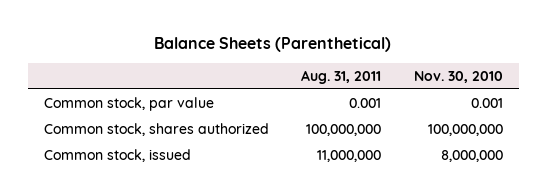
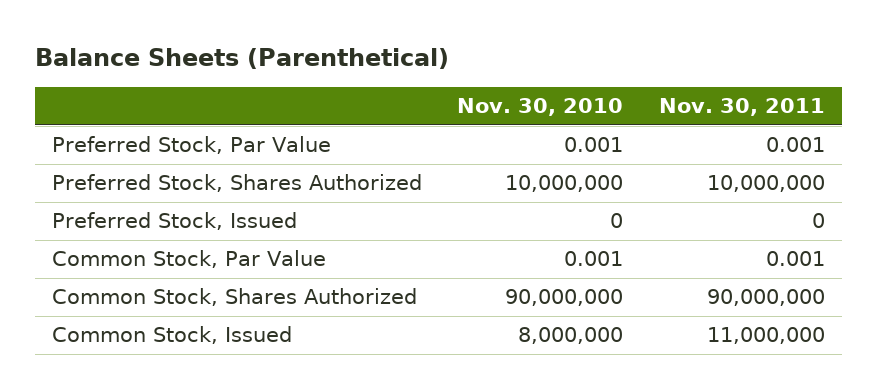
[301,69,382,84] Aug. 31, 2011 -> none
none -> [658,98,825,117] Nov. 30, 2011
none -> [52,136,332,155] Preferred Stock, Par Value
none -> [52,174,423,193] Preferred Stock, Shares Authorized
none -> [52,212,298,231] Preferred Stock, Issued
[43,96,214,111] Common stock, par value -> [52,250,327,269] Common Stock, Par Value
[43,122,269,136] Common stock, shares authorized -> [52,288,418,307] Common Stock, Shares Authorized
[427,123,503,136] 100,000,000 -> [505,289,624,307] 90,000,000
[43,148,191,162] Common stock, issued -> [52,326,293,345] Common Stock, Issued

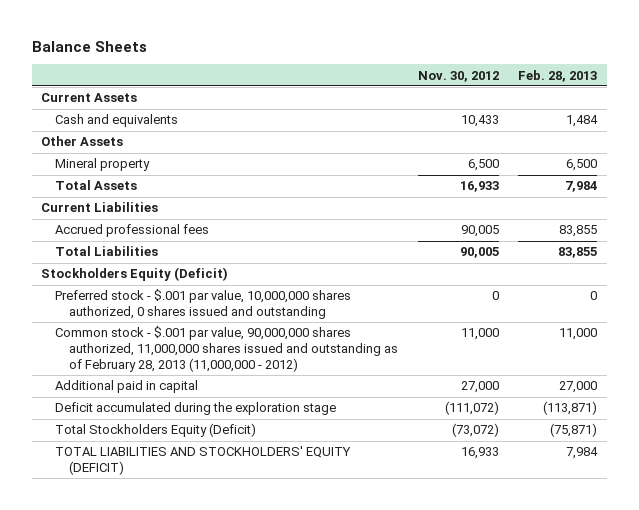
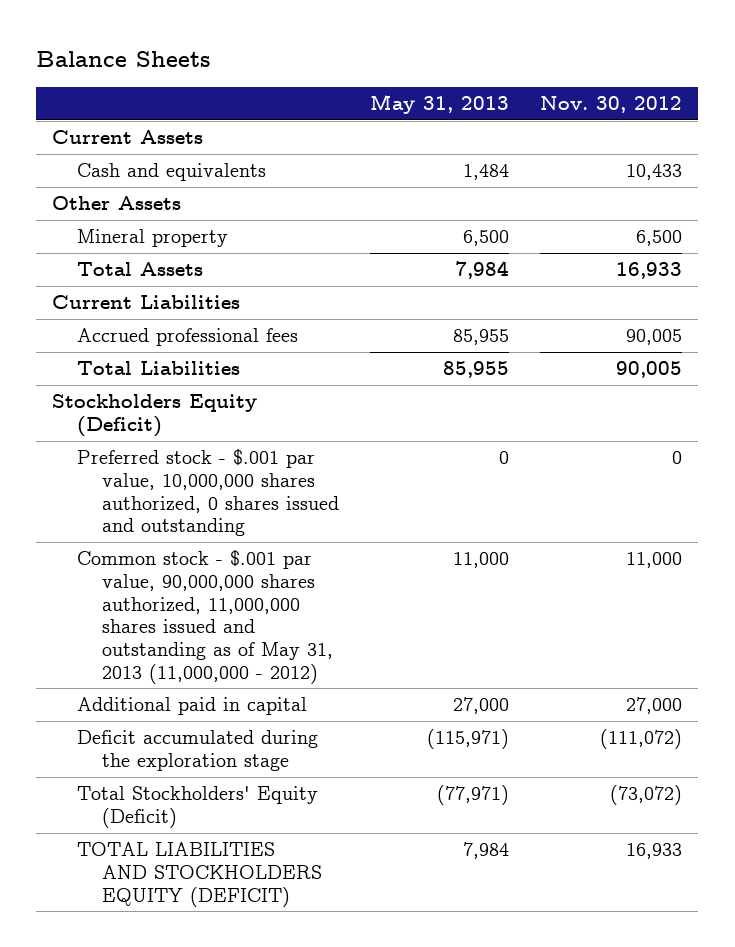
[518,69,598,82] Feb. 28, 2013 -> none
none -> [370,93,510,114] May 31, 2013
[55,326,398,372] Common stock - $.001 par value, 90,000,000 shares authorized, 11,000,000 shares issued and outstanding as of February 28, 2013 (11,000,000 - 2012) -> [76,550,333,684] Common stock - $.001 par value, 90,000,000 shares authorized, 11,000,000 shares issued and outstanding as of May 31, 2013 (11,000,000 - 2012)
[55,423,257,438] Total Stockholders Equity (Deficit) -> [76,786,318,828] Total Stockholders' Equity (Deficit)
[55,446,352,476] TOTAL LIABILITIES AND STOCKHOLDERS' EQUITY (DEFICIT) -> [76,842,322,907] TOTAL LIABILITIES AND STOCKHOLDERS EQUITY (DEFICIT)

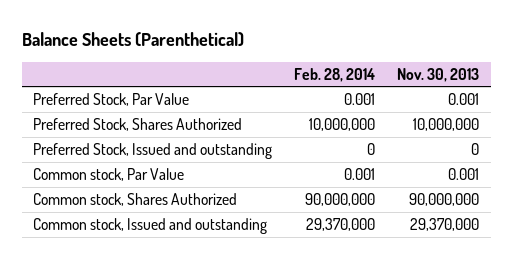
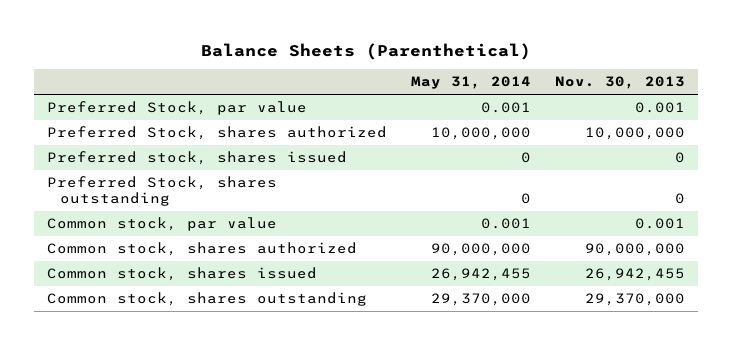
[294,67,376,82] Feb. 28, 2014 -> none
none -> [410,76,531,90] May 31, 2014
[32,93,189,107] Preferred Stock, Par Value -> [46,101,307,116] Preferred Stock, par value
[32,118,242,132] Preferred Stock, Shares Authorized -> [46,126,387,141] Preferred Stock, shares authorized
[32,143,272,160] Preferred Stock, Issued and outstanding -> [46,151,347,166] Preferred stock, shares issued
none -> [46,176,277,207] Preferred Stock, shares outstanding
[32,168,184,182] Common stock, Par Value -> [46,217,277,232] Common stock, par value
[32,193,237,207] Common stock, Shares Authorized -> [46,242,357,257] Common stock, shares authorized
[32,218,267,235] Common stock, Issued and outstanding -> [46,267,317,282] Common stock, shares issued
[410,218,480,232] 29,370,000 -> [585,268,686,282] 26,942,455
none -> [46,292,367,307] Common stock, shares outstanding

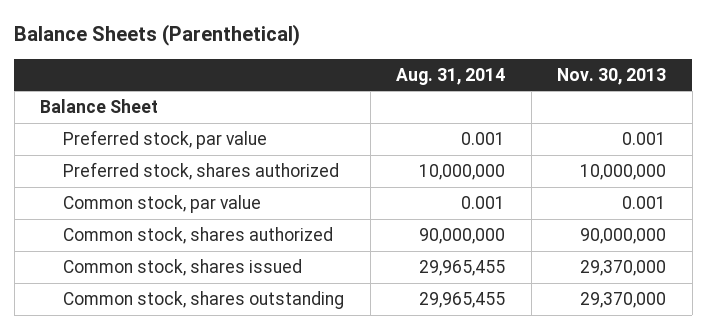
[410,76,531,90] May 31, 2014 -> none
none -> [396,67,506,85] Aug. 31, 2014
[46,151,347,166] Preferred stock, shares issued -> none
[46,176,277,207] Preferred Stock, shares outstanding -> none
none -> [40,99,159,114] Balance Sheet
[46,101,307,116] Preferred Stock, par value -> [63,130,268,150] Preferred stock, par value
[46,126,387,141] Preferred Stock, shares authorized -> [63,162,340,181] Preferred stock, shares authorized
[585,268,686,282] 26,942,455 -> [580,260,667,277] 29,370,000

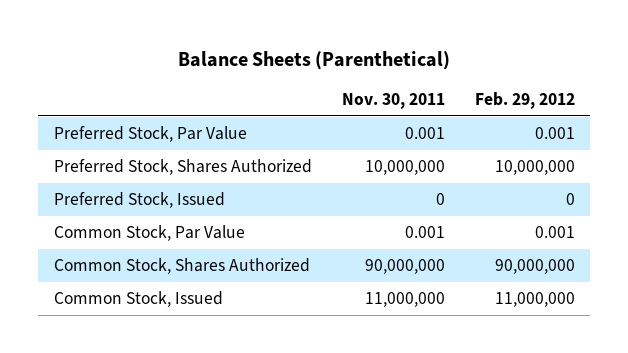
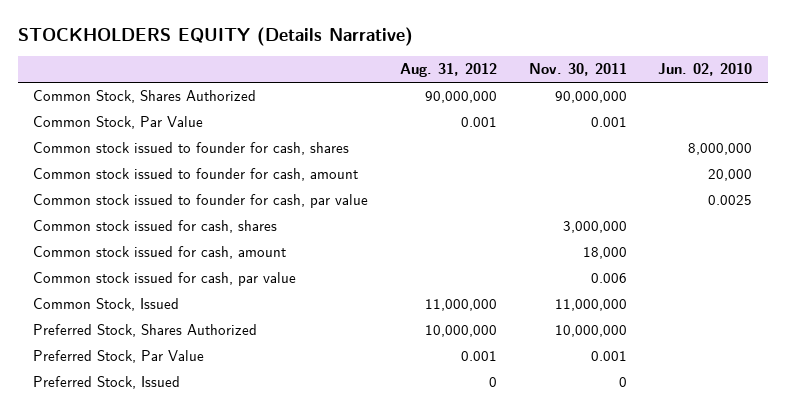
[178,50,451,70] Balance Sheets (Parenthetical) -> [17,27,413,47] STOCKHOLDERS EQUITY (Details Narrative)
[474,92,575,110] Feb. 29, 2012 -> none
none -> [400,63,498,78] Aug. 31, 2012
none -> [658,63,753,77] Jun. 02, 2010
[53,225,245,242] Common Stock, Par Value -> [33,116,204,130] Common Stock, Par Value
none -> [33,142,350,156] Common stock issued to founder for cash, shares
none -> [33,168,359,182] Common stock issued to founder for cash, amount
none -> [33,194,369,209] Common stock issued to founder for cash, par value
none -> [33,220,278,234] Common stock issued for cash, shares
none -> [33,246,287,260] Common stock issued for cash, amount
none -> [33,272,297,287] Common stock issued for cash, par value
[53,159,312,176] Preferred Stock, Shares Authorized -> [33,324,258,338] Preferred Stock, Shares Authorized
[53,126,247,143] Preferred Stock, Par Value -> [33,350,205,364] Preferred Stock, Par Value
[53,192,225,209] Preferred Stock, Issued -> [33,376,181,390] Preferred Stock, Issued

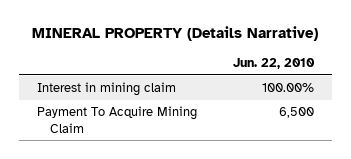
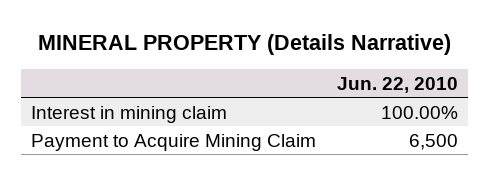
[36,106,197,133] Payment To Acquire Mining Claim -> [31,133,317,151] Payment to Acquire Mining Claim

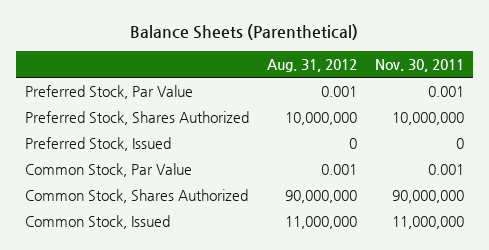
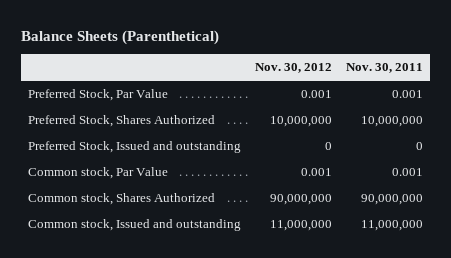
[266,59,357,73] Aug. 31, 2012 -> none
none -> [254,63,332,74] Nov. 30, 2012
[24,136,171,151] Preferred Stock, Issued -> [27,141,241,154] Preferred Stock, Issued and outstanding
[24,162,192,177] Common Stock, Par Value -> [27,167,168,180] Common stock, Par Value
[24,188,248,203] Common Stock, Shares Authorized -> [27,193,215,206] Common stock, Shares Authorized
[24,214,170,229] Common Stock, Issued -> [27,219,241,232] Common stock, Issued and outstanding

